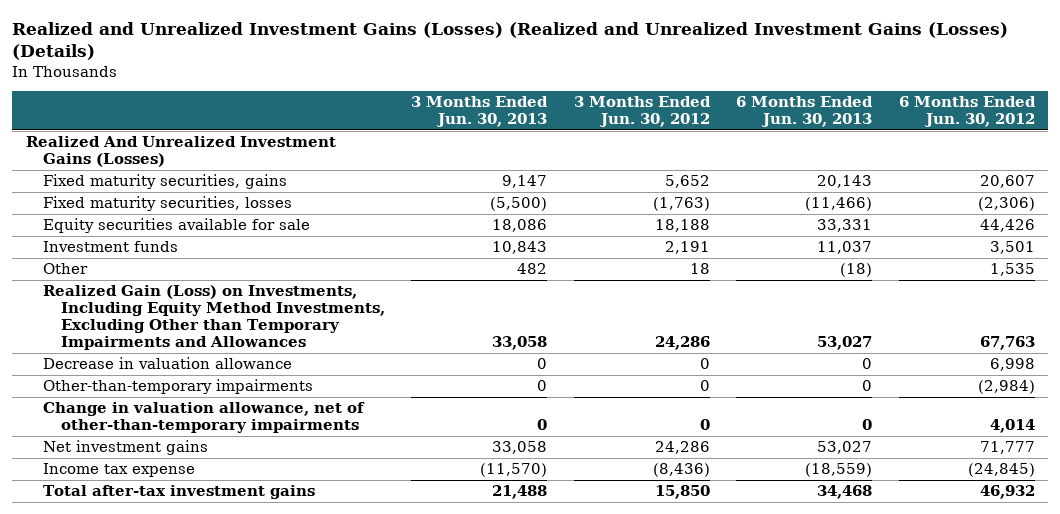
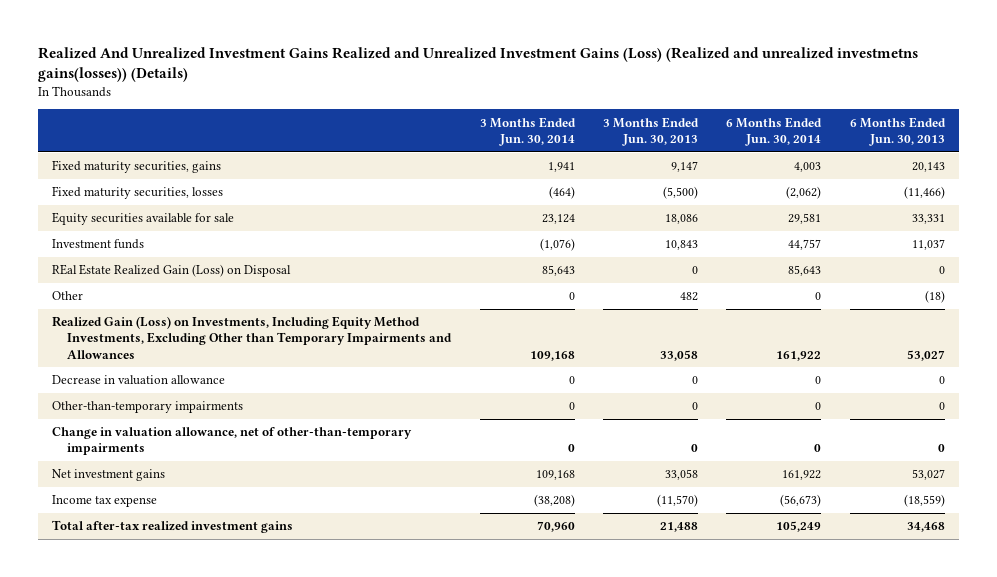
[12,21,1009,61] Realized and Unrealized Investment Gains (Losses) (Realized and Unrealized Investment Gains (Losses) (Details) -> [37,47,918,83] Realized And Unrealized Investment Gains Realized and Unrealized Investment Gains (Loss) (Realized and unrealized investmetns gains(losses)) (Details)
[573,96,711,128] 3 Months Ended Jun. 30, 2012 -> none
[898,96,1036,128] 6 Months Ended Jun. 30, 2012 -> none
none -> [479,116,576,146] 3 Months Ended Jun. 30, 2014
none -> [726,116,823,146] 6 Months Ended Jun. 30, 2014
[25,136,336,168] Realized And Unrealized Investment Gains (Losses) -> none
none -> [51,264,291,278] REal Estate Realized Gain (Loss) on Disposal
[43,485,316,500] Total after-tax investment gains -> [51,520,293,534] Total after-tax realized investment gains

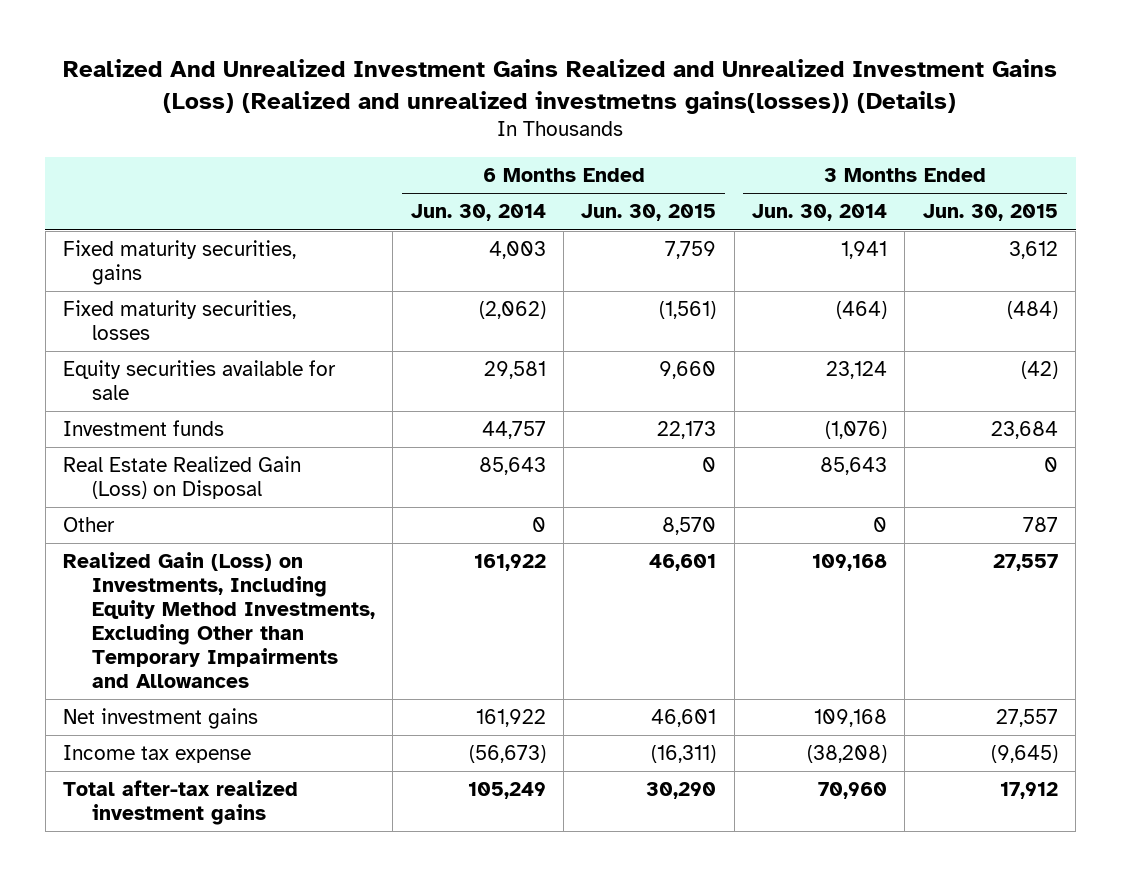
[602,116,699,146] 3 Months Ended Jun. 30, 2013 -> none
[849,116,946,146] 6 Months Ended Jun. 30, 2013 -> none
none -> [581,204,717,222] Jun. 30, 2015
none -> [922,204,1058,222] Jun. 30, 2015
[51,264,291,278] REal Estate Realized Gain (Loss) on Disposal -> [63,456,302,500] Real Estate Realized Gain (Loss) on Disposal
[51,375,225,386] Decrease in valuation allowance -> none
[51,401,243,414] Other-than-temporary impairments -> none
[51,427,412,456] Change in valuation allowance, net of other-than-temporary impairments -> none

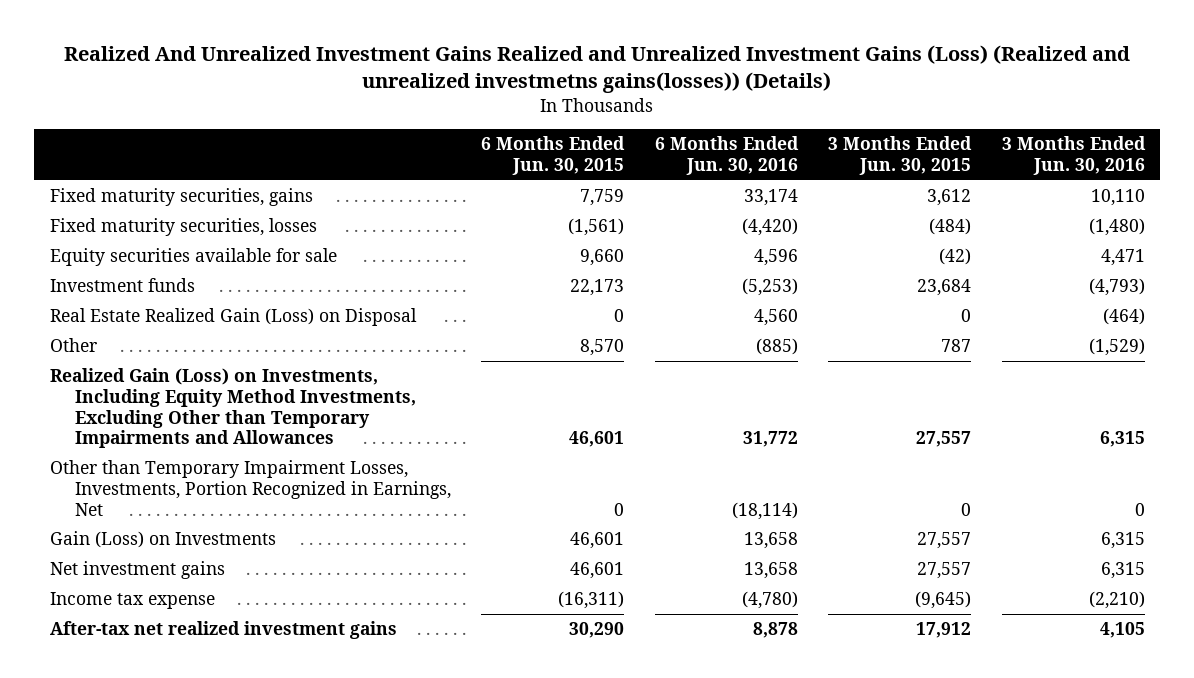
[410,204,546,222] Jun. 30, 2014 -> none
[752,204,888,222] Jun. 30, 2014 -> none
none -> [654,136,799,176] 6 Months Ended Jun. 30, 2016
none -> [1001,136,1146,176] 3 Months Ended Jun. 30, 2016
none -> [49,460,451,516] Other than Temporary Impairment Losses, Investments, Portion Recognized in Earnings, Net
none -> [49,531,276,549] Gain (Loss) on Investments
[63,780,299,826] Total after-tax realized investment gains -> [49,621,397,640] After-tax net realized investment gains

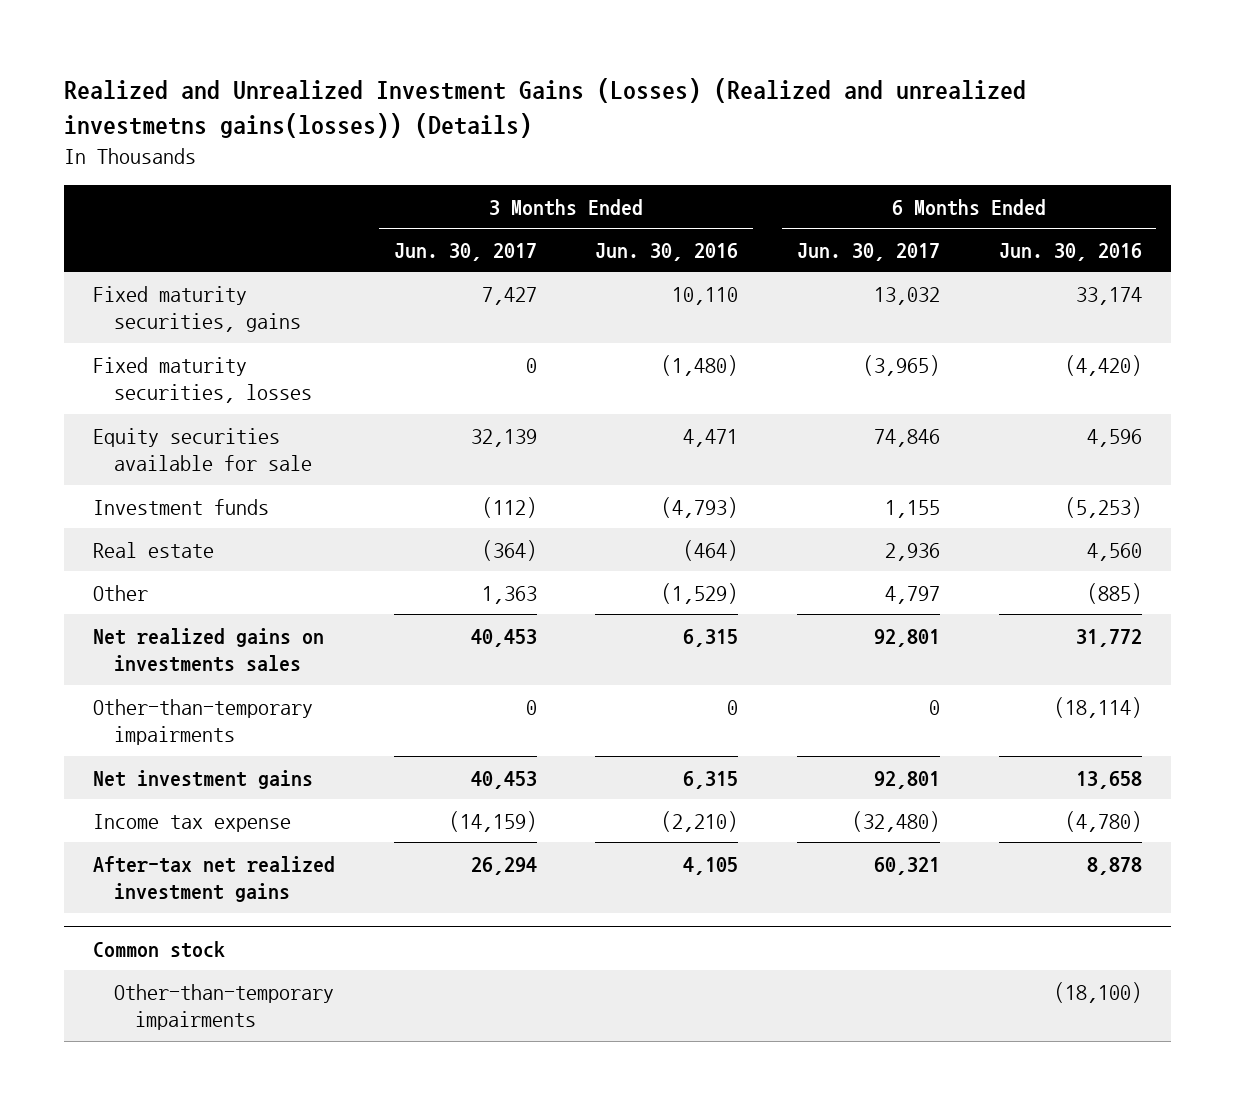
[64,45,1131,94] Realized And Unrealized Investment Gains Realized and Unrealized Investment Gains (Loss) (Realized and unrealized investmetns gains(losses)) (Details) -> [64,78,1027,138] Realized and Unrealized Investment Gains (Losses) (Realized and unrealized investmetns gains(losses)) (Details)
[481,136,626,176] 6 Months Ended Jun. 30, 2015 -> none
[828,136,973,176] 3 Months Ended Jun. 30, 2015 -> none
none -> [393,242,537,261] Jun. 30, 2017
none -> [796,242,940,261] Jun. 30, 2017
[49,308,417,327] Real Estate Realized Gain (Loss) on Disposal -> [93,541,215,558] Real estate
[49,531,276,549] Gain (Loss) on Investments -> none
[49,368,416,449] Realized Gain (Loss) on Investments, Including Equity Method Investments, Excluding Other than Temporary Impairments and Allowances -> [93,627,325,673] Net realized gains on investments sales
[49,460,451,516] Other than Temporary Impairment Losses, Investments, Portion Recognized in Earnings, Net -> [93,698,314,746] Other-than-temporary impairments
none -> [93,940,226,958] Common stock
none -> [113,983,334,1031] Other-than-temporary impairments

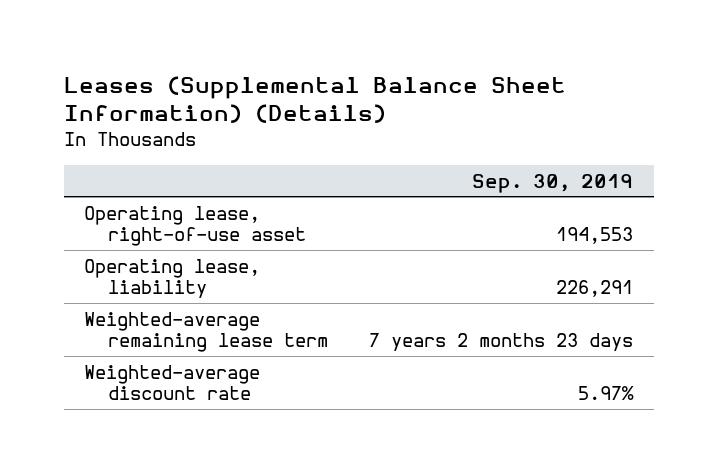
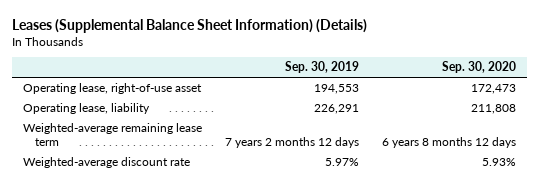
none -> [441,61,516,74] Sep. 30, 2020
[369,333,634,352] 7 years 2 months 23 days -> [225,137,360,149] 7 years 2 months 12 days

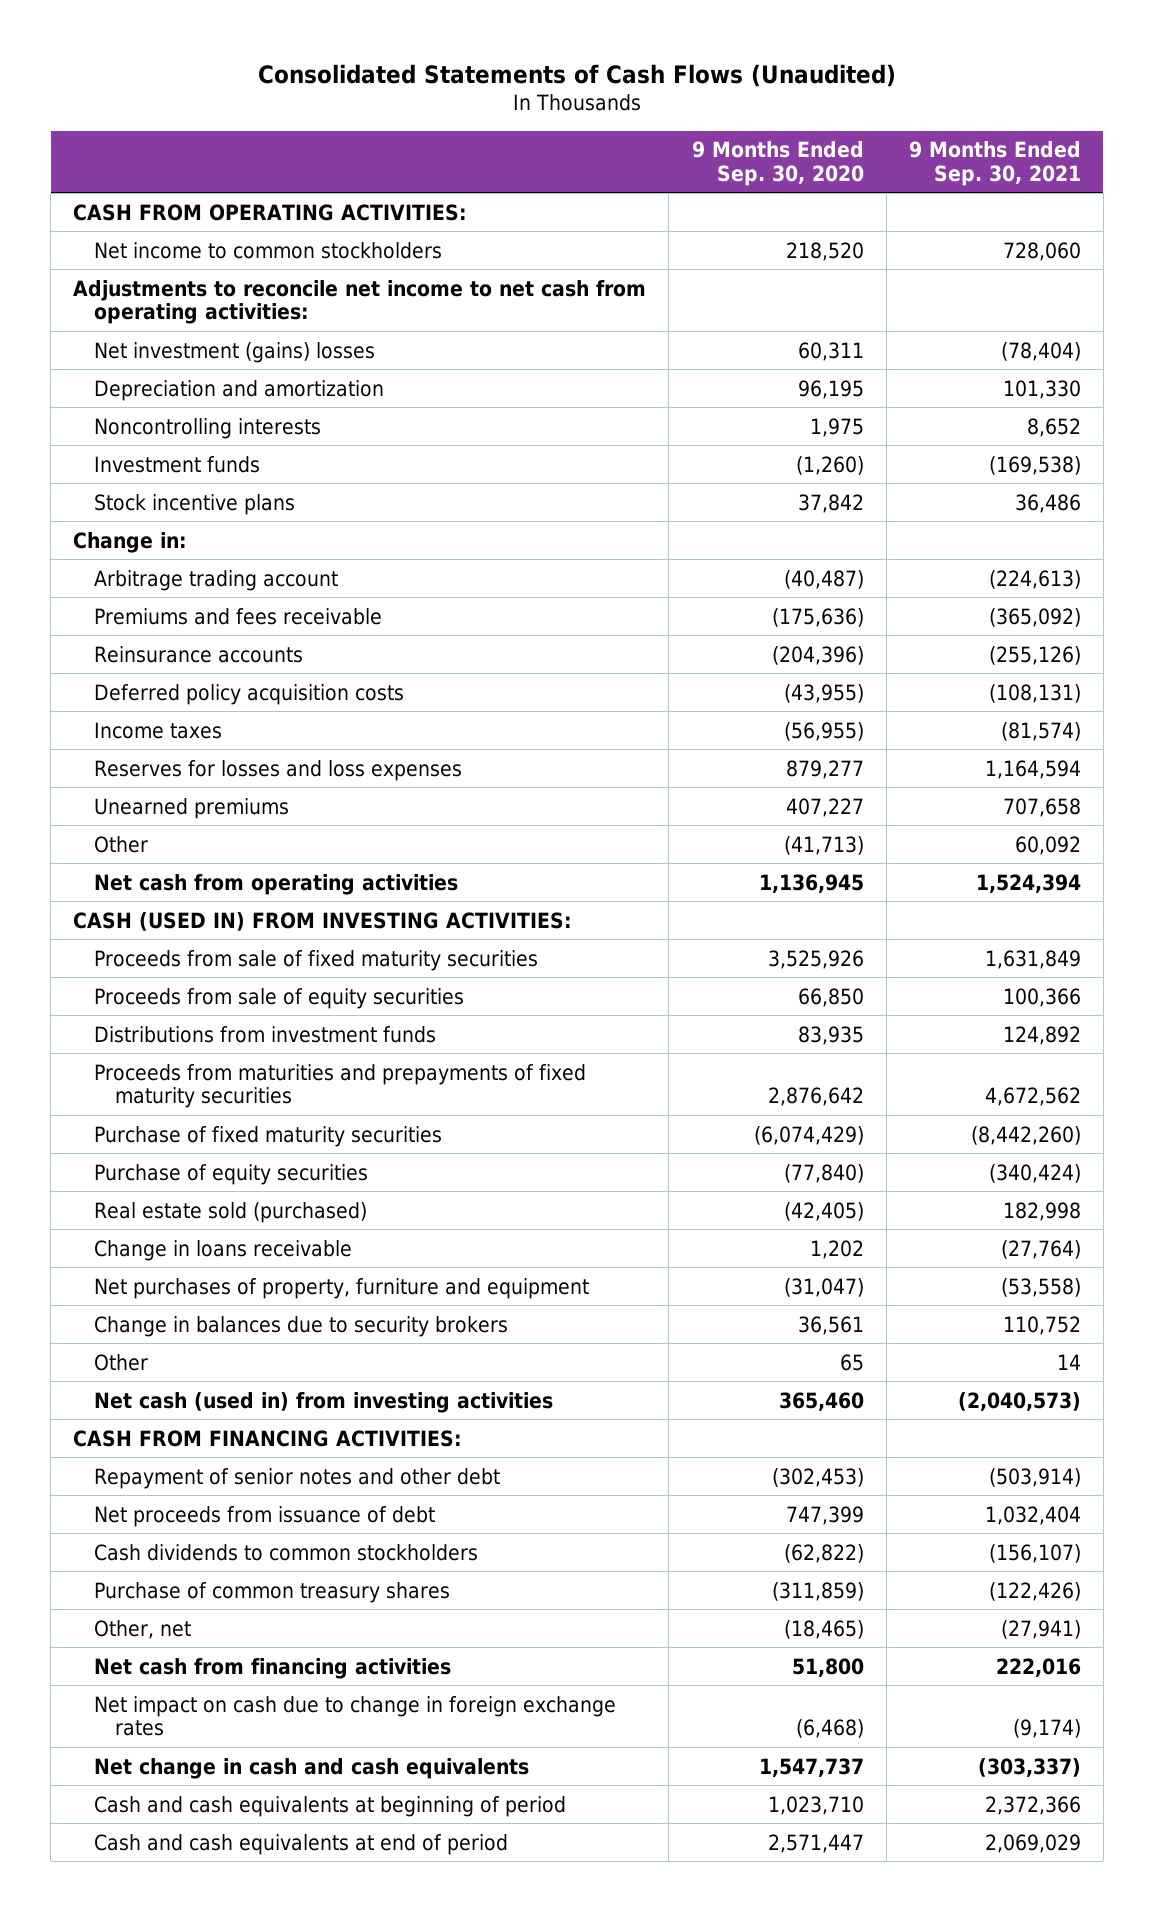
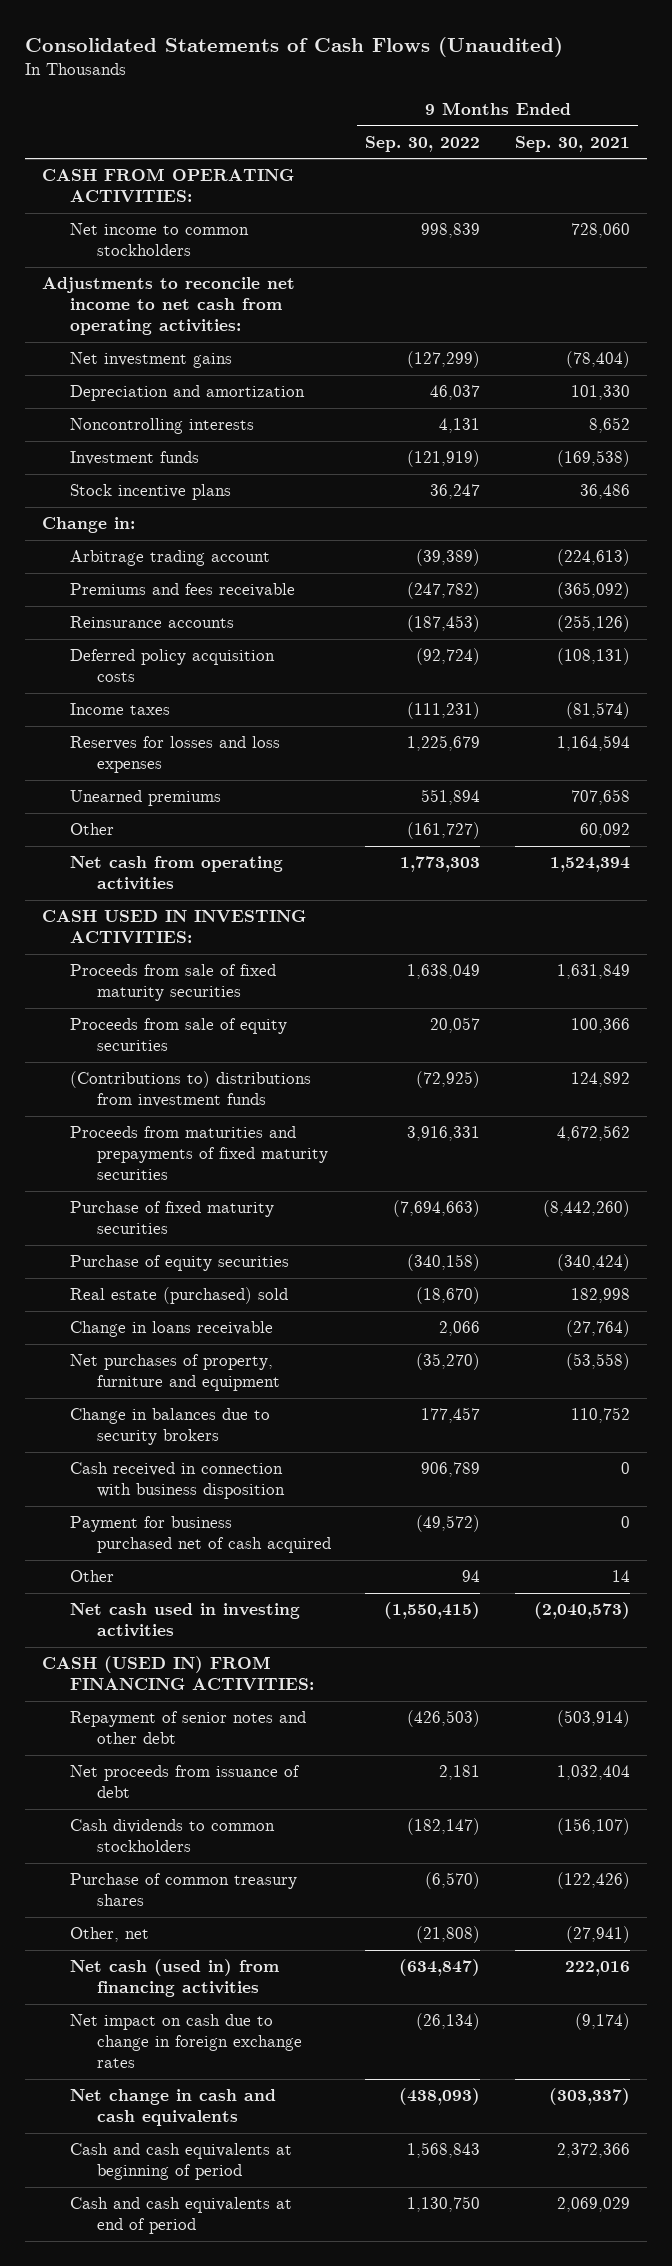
[691,141,864,186] 9 Months Ended Sep. 30, 2020 -> none
none -> [365,135,481,152] Sep. 30, 2022
[94,341,376,363] Net investment (gains) losses -> [69,352,232,369] Net investment gains
[73,911,573,931] CASH (USED IN) FROM INVESTING ACTIVITIES: -> [42,910,307,944] CASH USED IN INVESTING ACTIVITIES:
[94,1025,437,1043] Distributions from investment funds -> [69,1071,311,1108] (Contributions to) distributions from investment funds
[94,1201,368,1223] Real estate sold (purchased) -> [69,1287,288,1305] Real estate (purchased) sold
none -> [69,1462,286,1500] Cash received in connection with business disposition
none -> [69,1516,332,1554] Payment for business purchased net of cash acquired
[94,1391,554,1413] Net cash (used in) from investing activities -> [69,1603,300,1638] Net cash used in investing activities
[73,1429,463,1447] CASH FROM FINANCING ACTIVITIES: -> [42,1656,314,1691] CASH (USED IN) FROM FINANCING ACTIVITIES:
[94,1657,452,1679] Net cash from financing activities -> [69,1959,279,1998] Net cash (used in) from financing activities

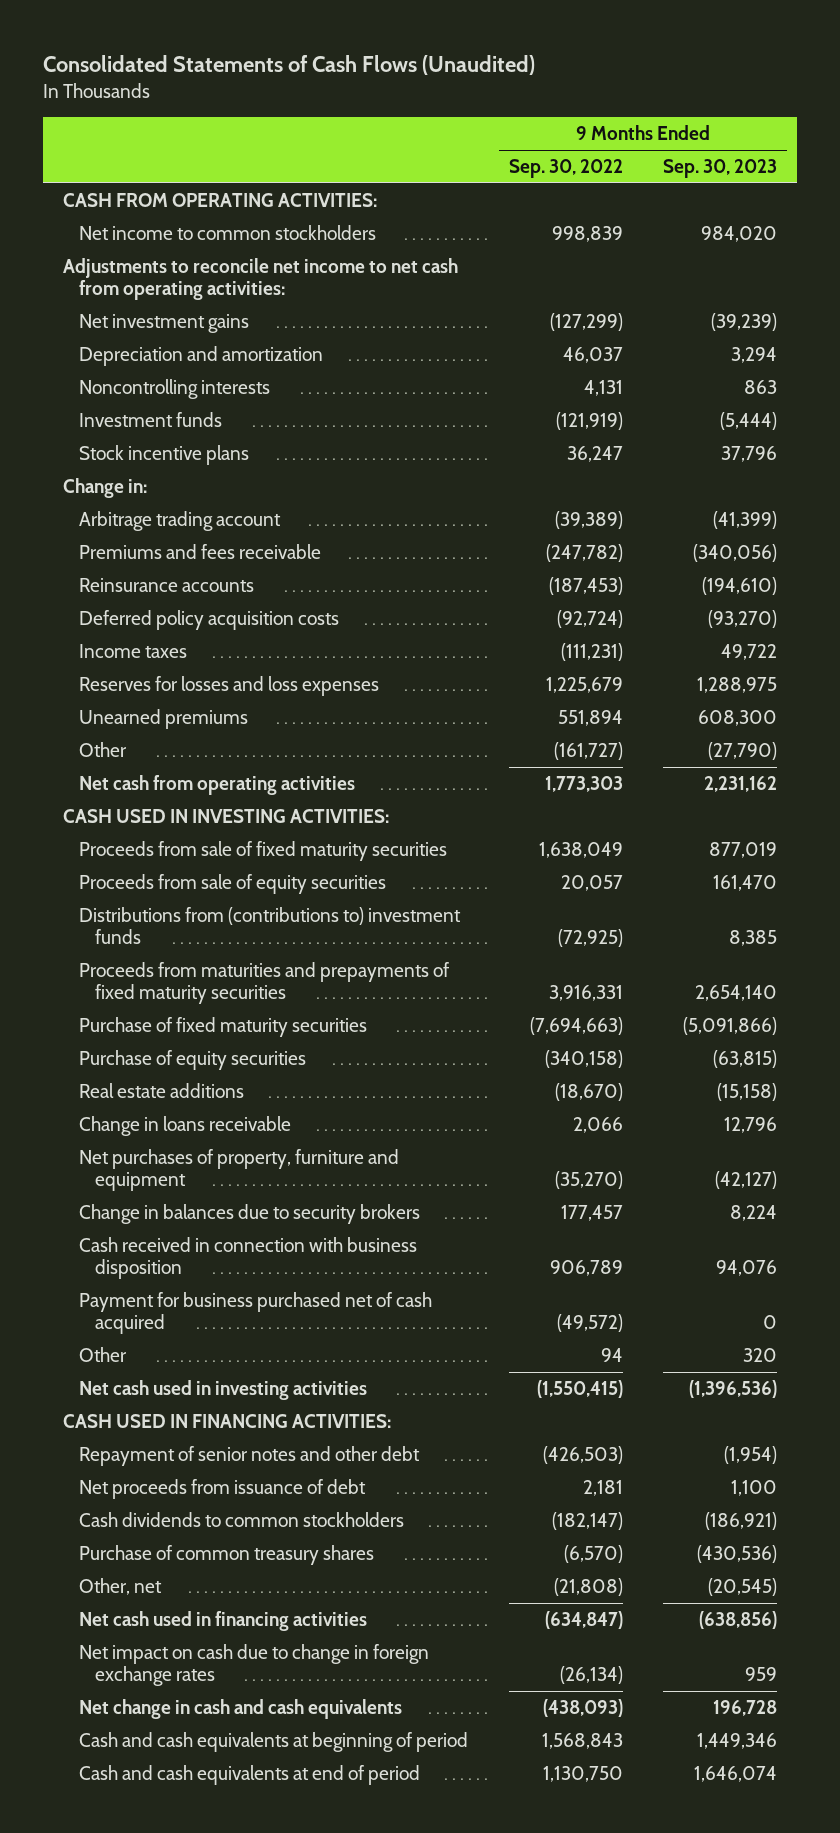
[514,135,630,152] Sep. 30, 2021 -> none
none -> [663,159,778,179] Sep. 30, 2023
[69,1071,311,1108] (Contributions to) distributions from investment funds -> [79,907,462,945] Distributions from (contributions to) investment funds
[69,1287,288,1305] Real estate (purchased) sold -> [79,1083,245,1099] Real estate additions
[42,1656,314,1691] CASH (USED IN) FROM FINANCING ACTIVITIES: -> [63,1414,392,1429] CASH USED IN FINANCING ACTIVITIES:
[69,1959,279,1998] Net cash (used in) from financing activities -> [79,1611,368,1632] Net cash used in financing activities

